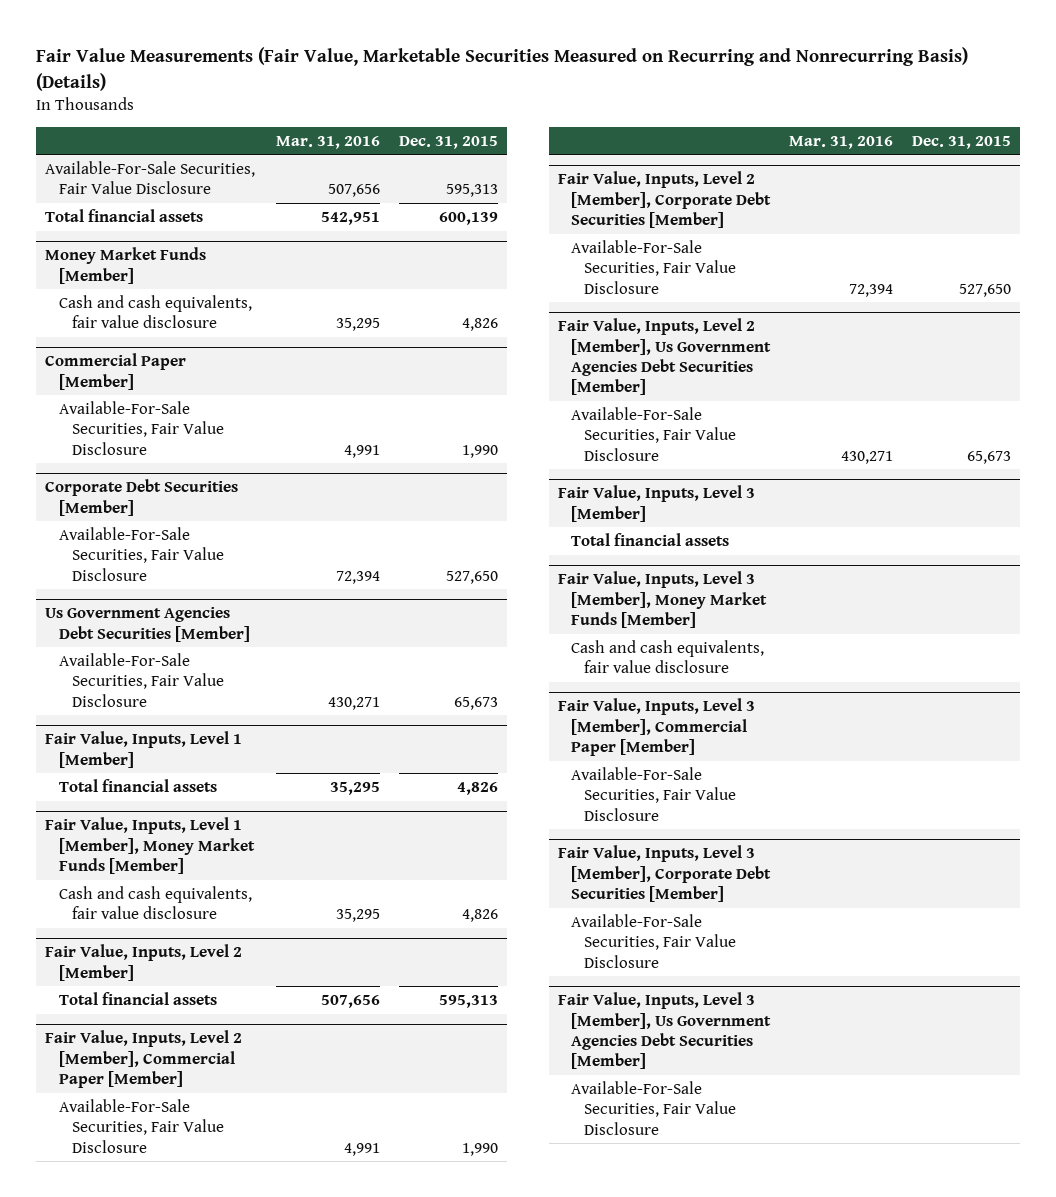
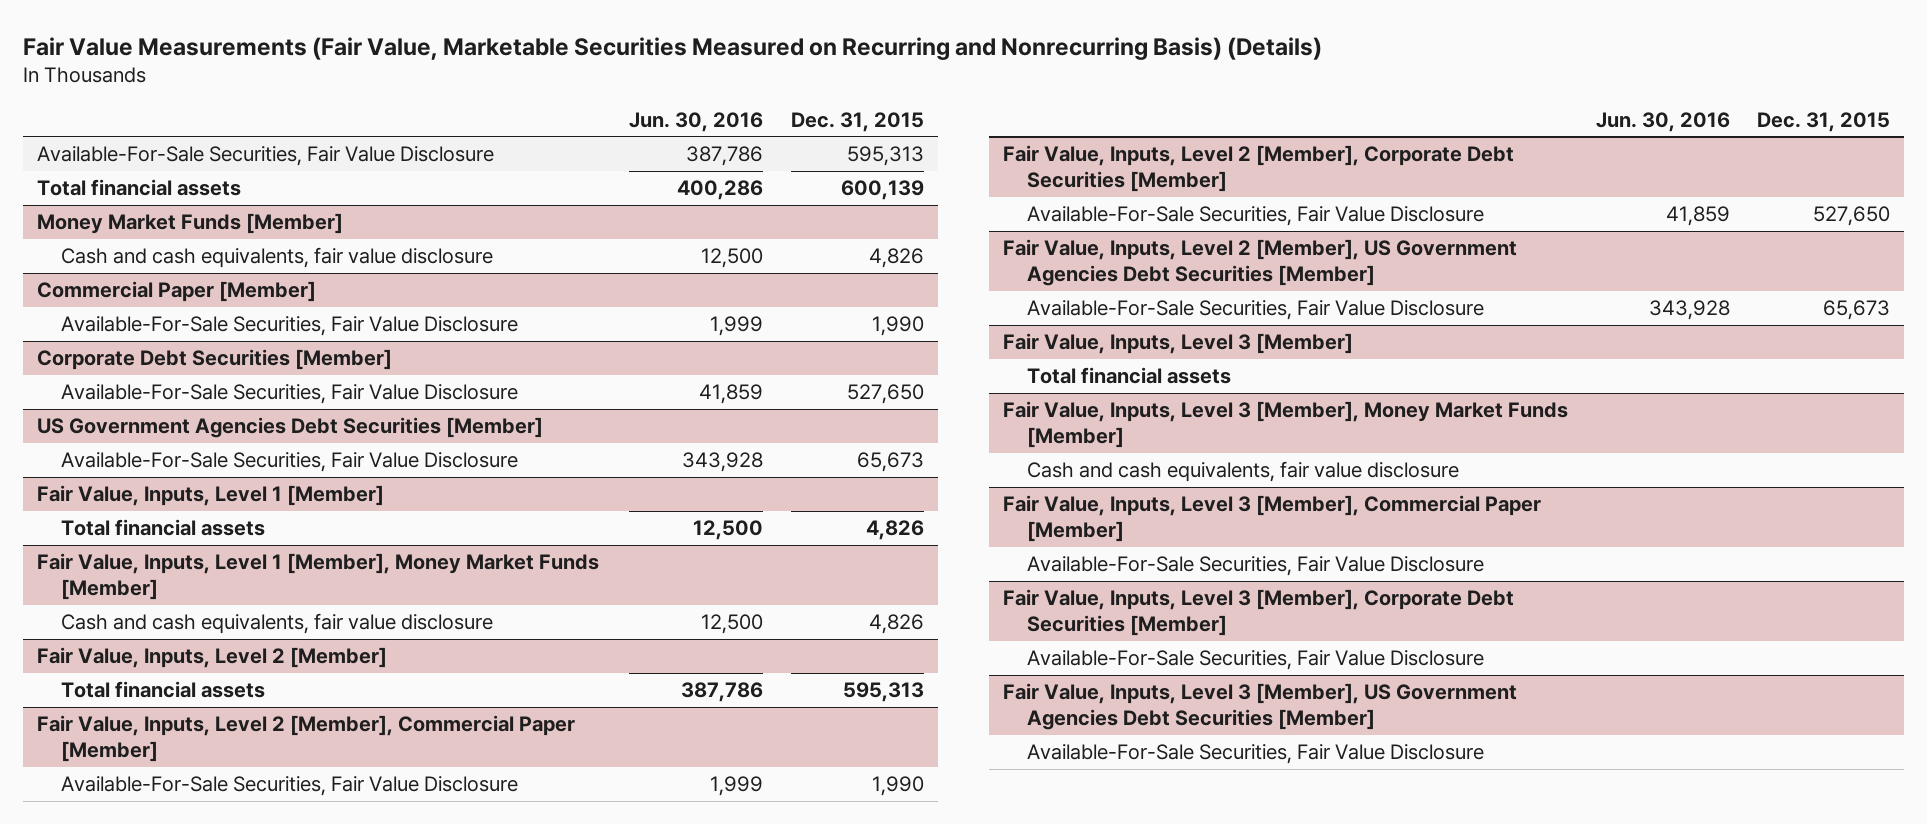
[276,135,381,149] Mar. 31, 2016 -> none
none -> [629,111,764,132] Jun. 30, 2016
[45,607,250,642] Us Government Agencies Debt Securities [Member] -> [36,417,543,439] US Government Agencies Debt Securities [Member]
[558,318,772,396] Fair Value, Inputs, Level 2 [Member], Us Government Agencies Debt Securities [Member] -> [1002,239,1517,287] Fair Value, Inputs, Level 2 [Member], US Government Agencies Debt Securities [Member]
[558,992,772,1070] Fair Value, Inputs, Level 3 [Member], Us Government Agencies Debt Securities [Member] -> [1002,683,1517,731] Fair Value, Inputs, Level 3 [Member], US Government Agencies Debt Securities [Member]

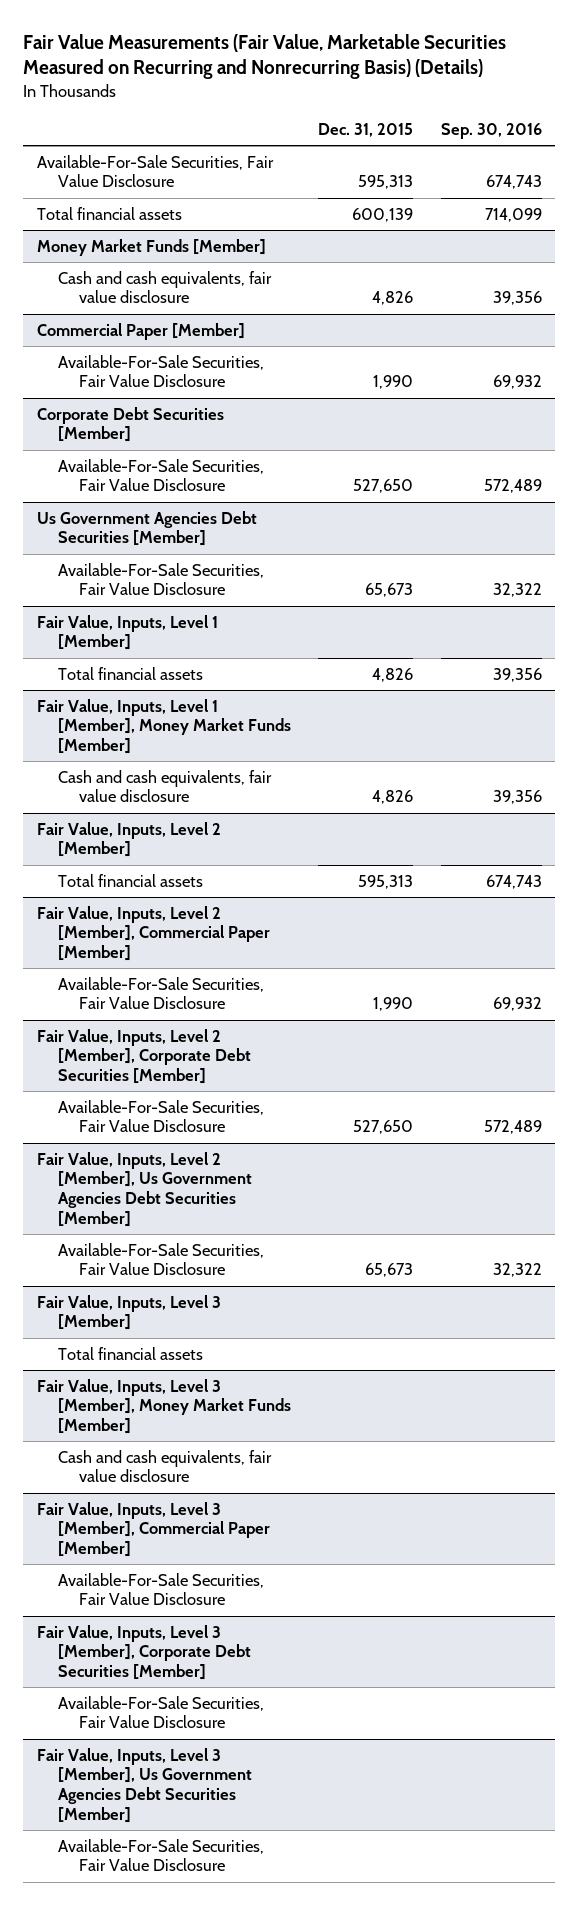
[629,111,764,132] Jun. 30, 2016 -> none
none -> [440,122,542,139] Sep. 30, 2016
[36,417,543,439] US Government Agencies Debt Securities [Member] -> [36,510,257,547] Us Government Agencies Debt Securities [Member]
[1002,239,1517,287] Fair Value, Inputs, Level 2 [Member], US Government Agencies Debt Securities [Member] -> [36,1151,253,1227] Fair Value, Inputs, Level 2 [Member], Us Government Agencies Debt Securities [Member]
[1002,683,1517,731] Fair Value, Inputs, Level 3 [Member], US Government Agencies Debt Securities [Member] -> [36,1747,253,1823] Fair Value, Inputs, Level 3 [Member], Us Government Agencies Debt Securities [Member]

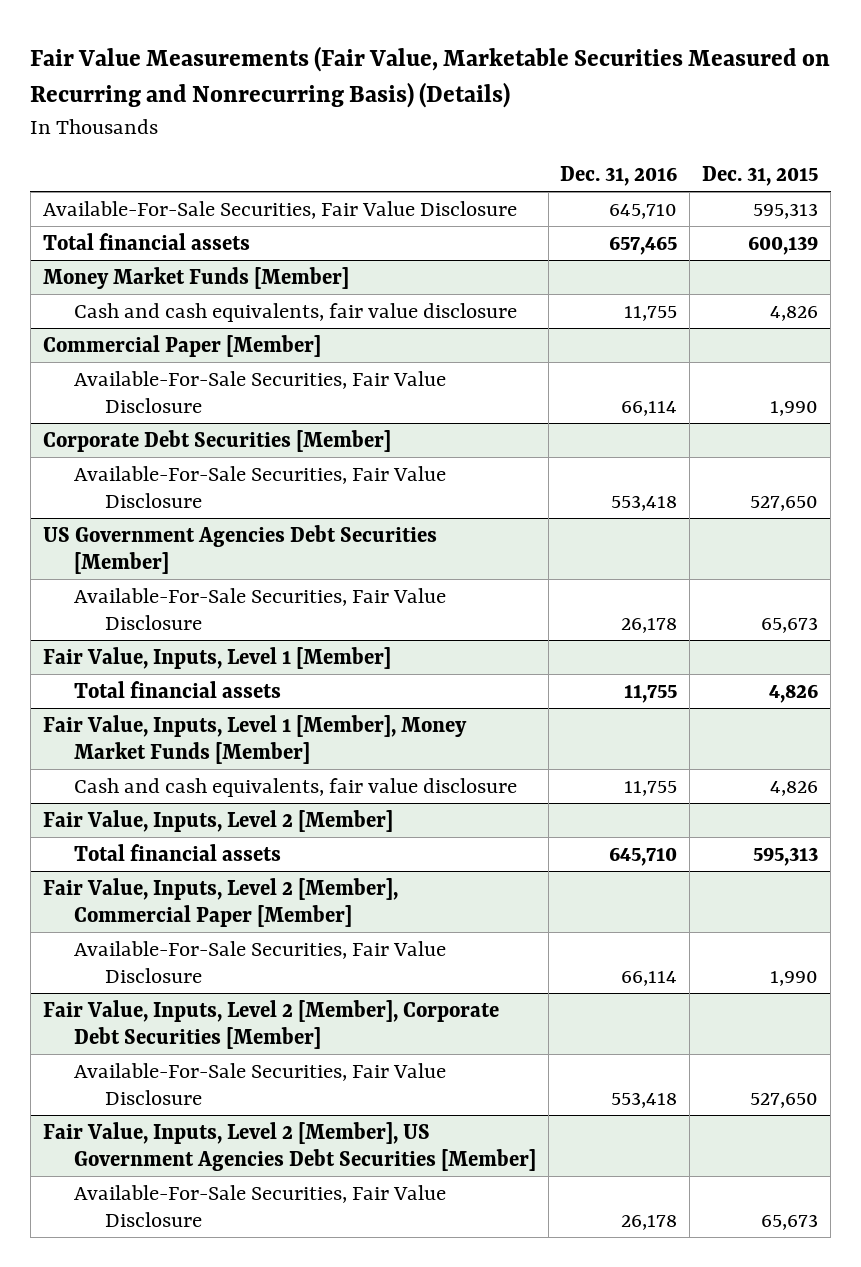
[440,122,542,139] Sep. 30, 2016 -> none
none -> [560,165,678,186] Dec. 31, 2016
[36,510,257,547] Us Government Agencies Debt Securities [Member] -> [42,524,437,574] US Government Agencies Debt Securities [Member]
[36,1151,253,1227] Fair Value, Inputs, Level 2 [Member], Us Government Agencies Debt Securities [Member] -> [42,1121,536,1171] Fair Value, Inputs, Level 2 [Member], US Government Agencies Debt Securities [Member]
[36,1294,221,1331] Fair Value, Inputs, Level 3 [Member] -> none
[58,1346,204,1360] Total financial assets -> none
[36,1378,292,1435] Fair Value, Inputs, Level 3 [Member], Money Market Funds [Member] -> none
[58,1449,273,1483] Cash and cash equivalents, fair value disclosure -> none
[36,1501,271,1558] Fair Value, Inputs, Level 3 [Member], Commercial Paper [Member] -> none
[58,1572,265,1606] Available-For-Sale Securities, Fair Value Disclosure -> none
[36,1624,252,1681] Fair Value, Inputs, Level 3 [Member], Corporate Debt Securities [Member] -> none
[58,1695,265,1729] Available-For-Sale Securities, Fair Value Disclosure -> none
[36,1747,253,1823] Fair Value, Inputs, Level 3 [Member], Us Government Agencies Debt Securities [Member] -> none
[58,1838,265,1872] Available-For-Sale Securities, Fair Value Disclosure -> none

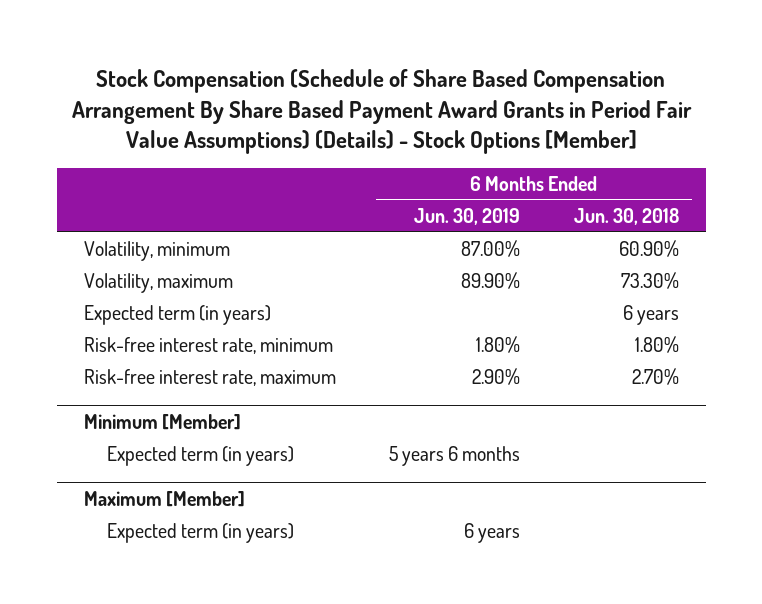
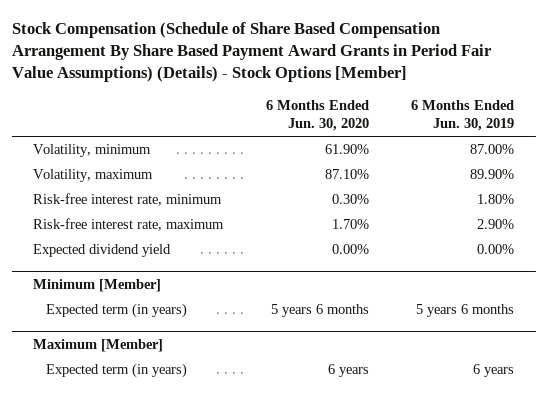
[573,207,679,225] Jun. 30, 2018 -> none
none -> [265,99,369,132] 6 Months Ended Jun. 30, 2020
[83,305,271,326] Expected term (in years) -> none
none -> [33,244,172,258] Expected dividend yield

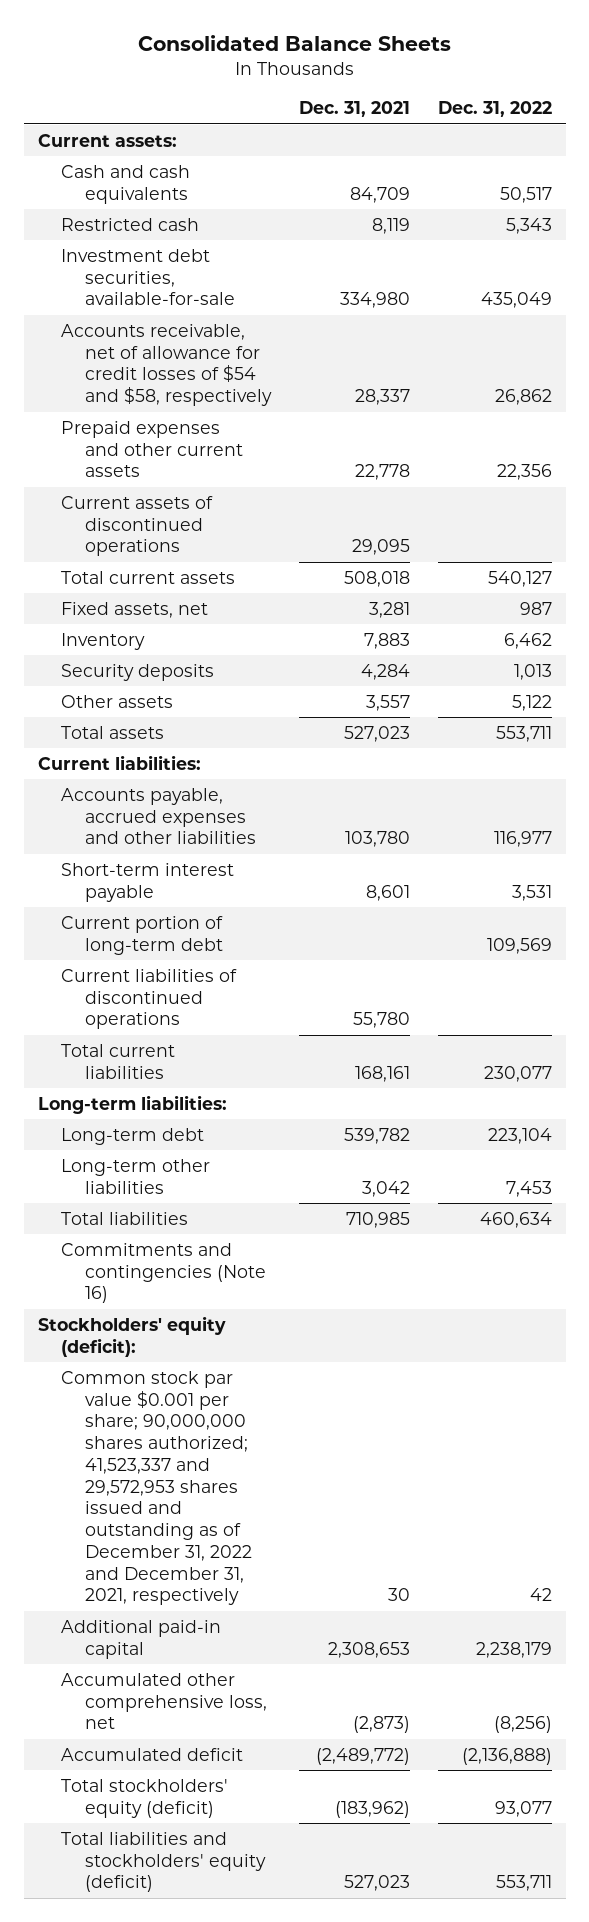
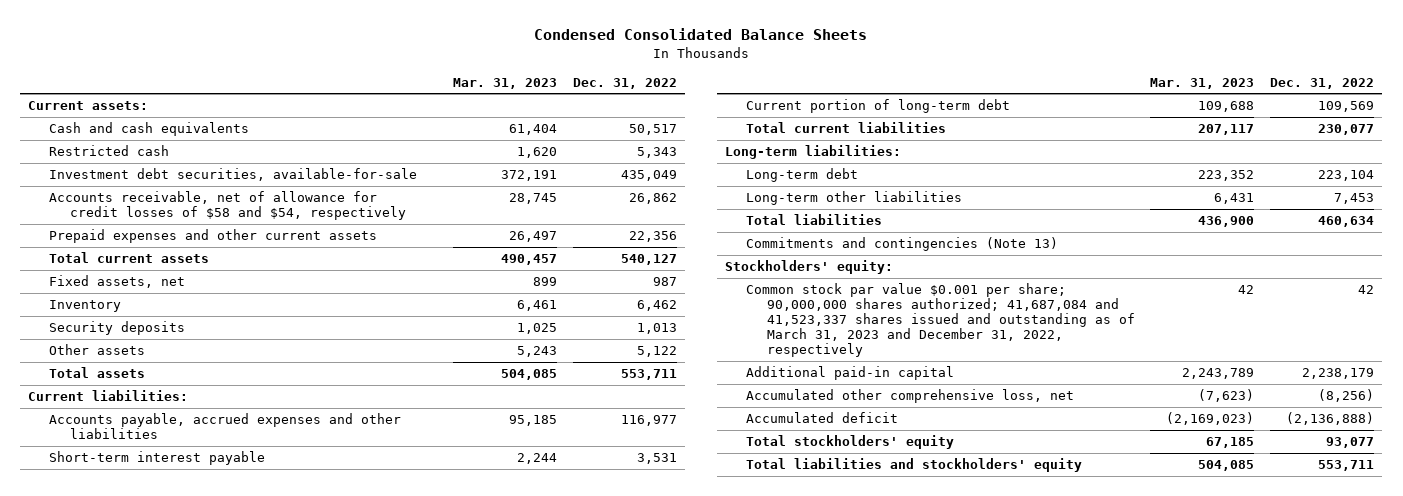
[137,34,451,51] Consolidated Balance Sheets -> [534,28,868,41] Condensed Consolidated Balance Sheets
[298,101,410,118] Dec. 31, 2021 -> none
none -> [453,77,558,89] Mar. 31, 2023
[61,323,272,407] Accounts receivable, net of allowance for credit losses of $54 and $58, respectively -> [48,191,406,221] Accounts receivable, net of allowance for credit losses of $58 and $54, respectively
[61,495,214,557] Current assets of discontinued operations -> none
[61,968,238,1030] Current liabilities of discontinued operations -> none
[61,1242,266,1304] Commitments and contingencies (Note 16) -> [745,237,1058,252] Commitments and contingencies (Note 13)
[37,1315,226,1357] Stockholders' equity (deficit): -> [725,260,894,275] Stockholders' equity:
[61,1370,252,1606] Common stock par value $0.001 per share; 90,000,000 shares authorized; 41,523,337 and 29,572,953 shares issued and outstanding as of December 31, 2022 and December 31, 2021, respectively -> [745,283,1135,357] Common stock par value $0.001 per share; 90,000,000 shares authorized; 41,687,084 and 41,523,337 shares issued and outstanding as of March 31, 2023 and December 31, 2022, respectively
[61,1778,229,1818] Total stockholders' equity (deficit) -> [745,435,954,450] Total stockholders' equity
[61,1831,266,1893] Total liabilities and stockholders' equity (deficit) -> [745,458,1082,473] Total liabilities and stockholders' equity

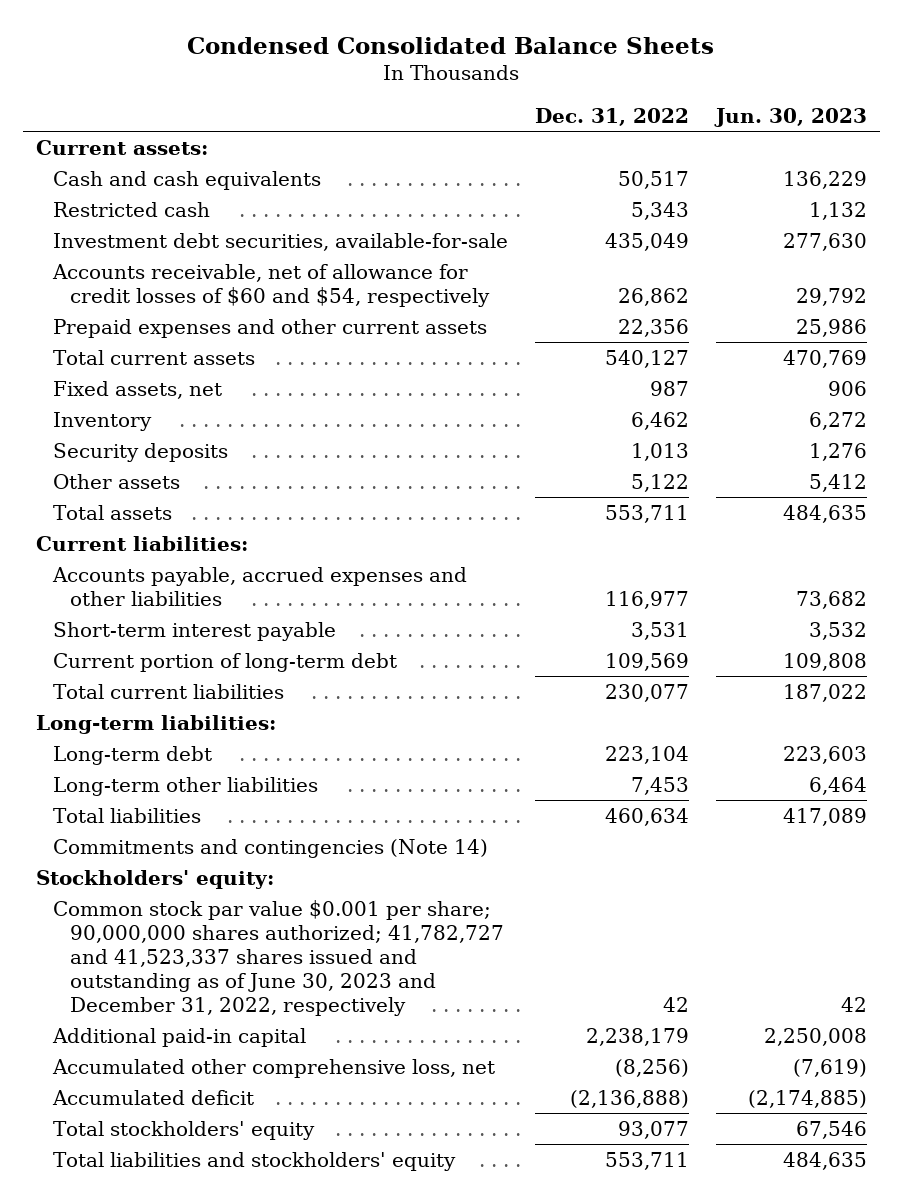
[453,77,558,89] Mar. 31, 2023 -> none
none -> [713,107,867,127] Jun. 30, 2023
[48,191,406,221] Accounts receivable, net of allowance for credit losses of $58 and $54, respectively -> [51,263,490,307] Accounts receivable, net of allowance for credit losses of $60 and $54, respectively
[745,237,1058,252] Commitments and contingencies (Note 13) -> [52,838,488,858] Commitments and contingencies (Note 14)
[745,283,1135,357] Common stock par value $0.001 per share; 90,000,000 shares authorized; 41,687,084 and 41,523,337 shares issued and outstanding as of March 31, 2023 and December 31, 2022, respectively -> [52,899,504,1017] Common stock par value $0.001 per share; 90,000,000 shares authorized; 41,782,727 and 41,523,337 shares issued and outstanding as of June 30, 2023 and December 31, 2022, respectively

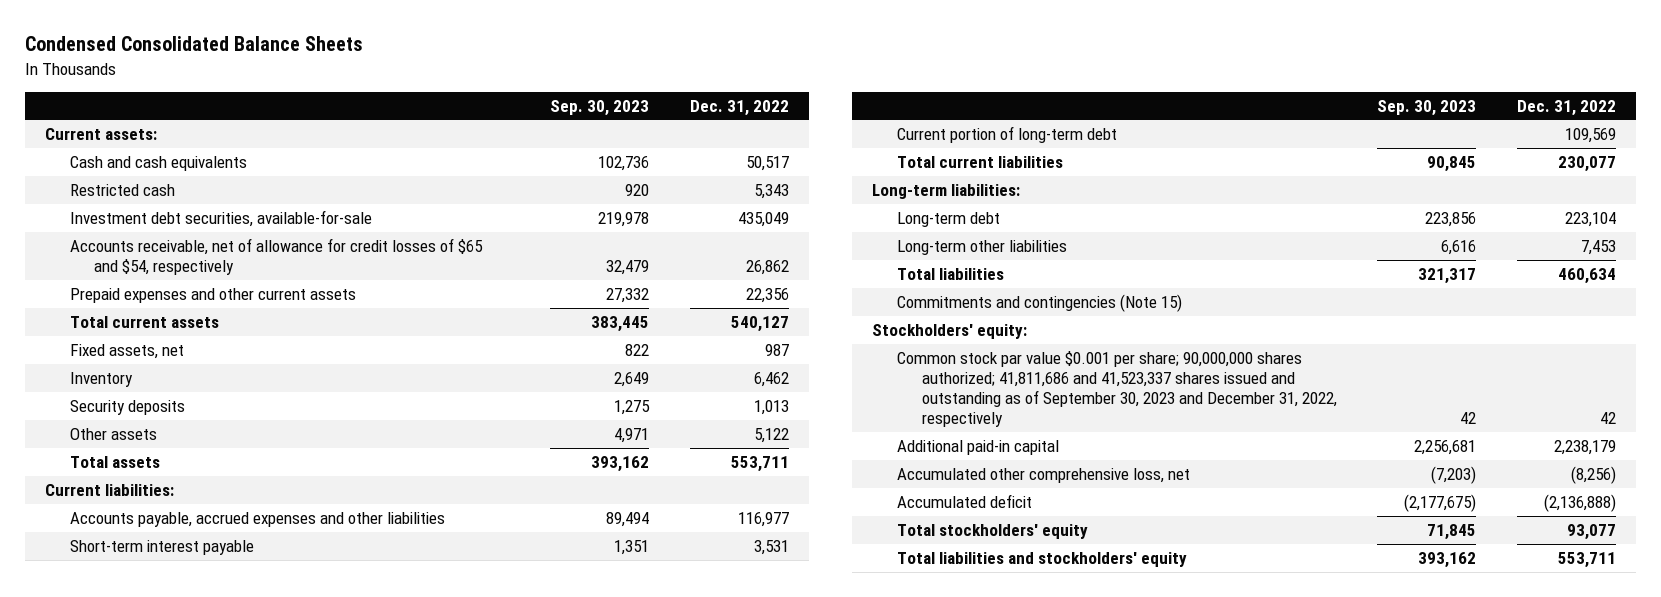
[713,107,867,127] Jun. 30, 2023 -> none
none -> [550,99,650,116] Sep. 30, 2023
[51,263,490,307] Accounts receivable, net of allowance for credit losses of $60 and $54, respectively -> [69,237,483,276] Accounts receivable, net of allowance for credit losses of $65 and $54, respectively
[52,838,488,858] Commitments and contingencies (Note 14) -> [896,293,1182,312] Commitments and contingencies (Note 15)
[52,899,504,1017] Common stock par value $0.001 per share; 90,000,000 shares authorized; 41,782,727 and 41,523,337 shares issued and outstanding as of June 30, 2023 and December 31, 2022, respectively -> [896,350,1337,428] Common stock par value $0.001 per share; 90,000,000 shares authorized; 41,811,686 and 41,523,337 shares issued and outstanding as of September 30, 2023 and December 31, 2022, respectively

